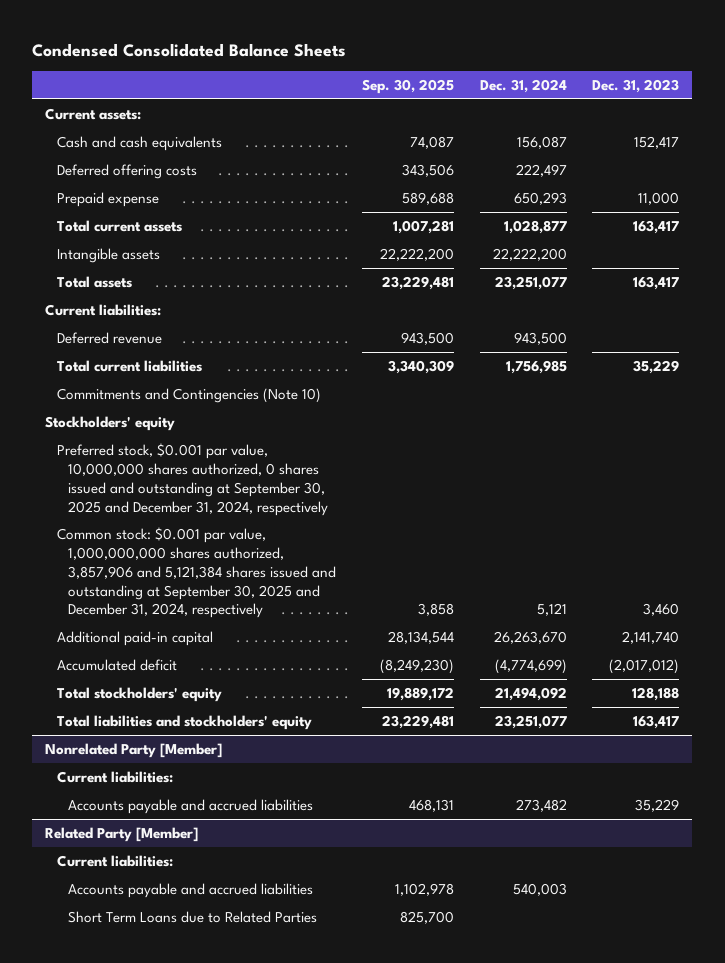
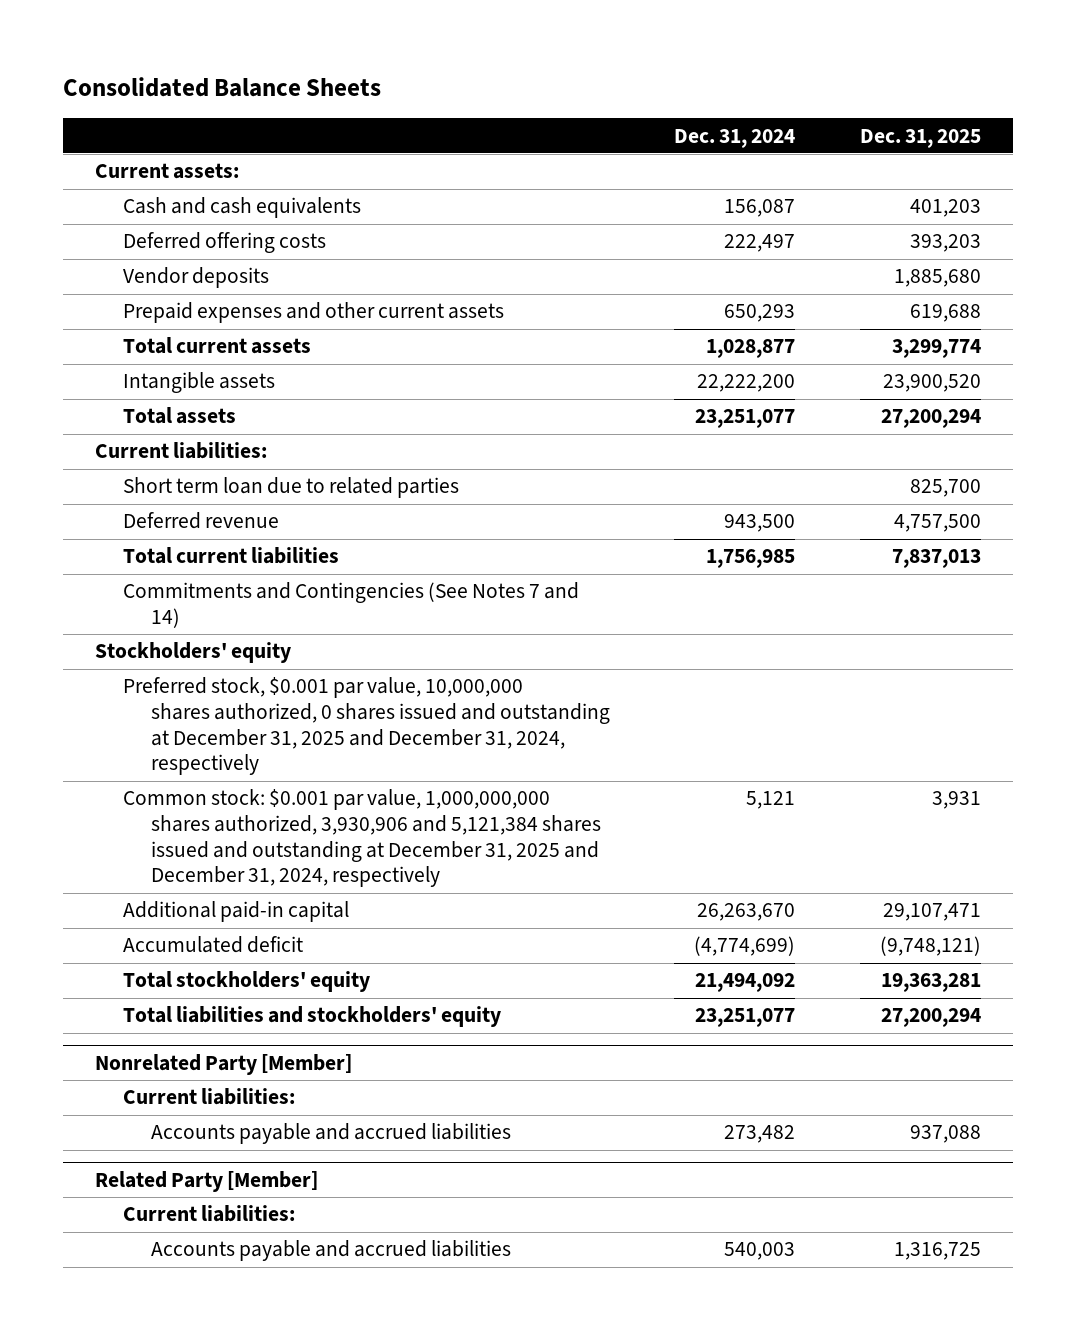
[32,42,347,57] Condensed Consolidated Balance Sheets -> [62,77,381,98] Consolidated Balance Sheets
[361,78,454,94] Sep. 30, 2025 -> none
[592,78,680,93] Dec. 31, 2023 -> none
none -> [860,128,982,148] Dec. 31, 2025
none -> [122,267,269,289] Vendor deposits
[56,191,159,207] Prepaid expense -> [122,302,504,324] Prepaid expenses and other current assets
none -> [122,477,459,499] Short term loan due to related parties
[56,387,321,403] Commitments and Contingencies (Note 10) -> [122,582,579,629] Commitments and Contingencies (See Notes 7 and 14)
[56,442,328,516] Preferred stock, $0.001 par value, 10,000,000 shares authorized, 0 shares issued and outstanding at September 30, 2025 and December 31, 2024, respectively -> [122,677,610,776] Preferred stock, $0.001 par value, 10,000,000 shares authorized, 0 shares issued and outstanding at December 31, 2025 and December 31, 2024, respectively
[56,526,336,619] Common stock: $0.001 par value, 1,000,000,000 shares authorized, 3,857,906 and 5,121,384 shares issued and outstanding at September 30, 2025 and December 31, 2024, respectively -> [122,789,601,888] Common stock: $0.001 par value, 1,000,000,000 shares authorized, 3,930,906 and 5,121,384 shares issued and outstanding at December 31, 2025 and December 31, 2024, respectively
[67,910,317,923] Short Term Loans due to Related Parties -> none

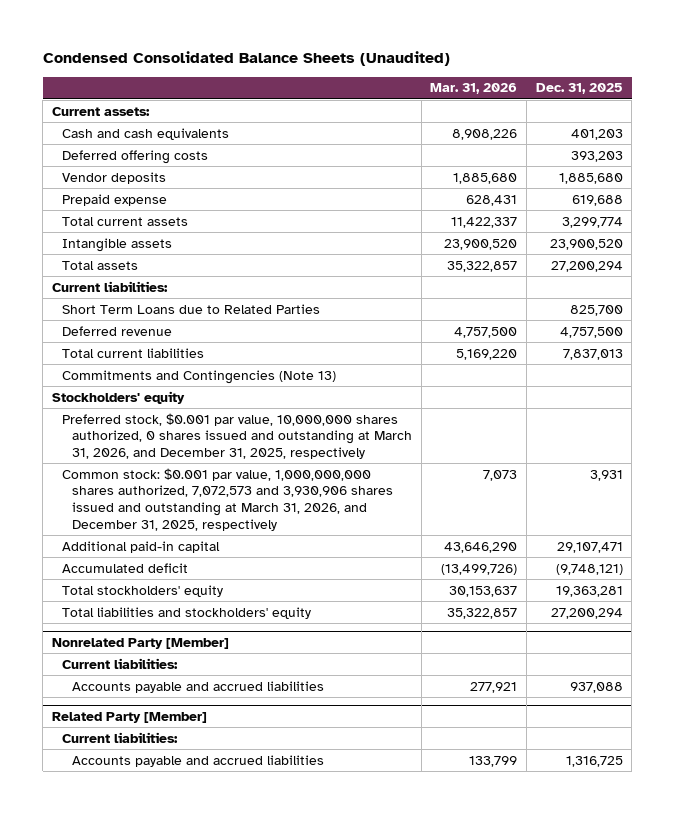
[62,77,381,98] Consolidated Balance Sheets -> [42,51,450,67] Condensed Consolidated Balance Sheets (Unaudited)
[674,128,796,148] Dec. 31, 2024 -> none
none -> [430,83,518,95] Mar. 31, 2026
[122,302,504,324] Prepaid expenses and other current assets -> [61,193,167,206] Prepaid expense
[122,477,459,499] Short term loan due to related parties -> [61,303,320,314] Short Term Loans due to Related Parties
[122,582,579,629] Commitments and Contingencies (See Notes 7 and 14) -> [61,369,336,384] Commitments and Contingencies (Note 13)
[122,677,610,776] Preferred stock, $0.001 par value, 10,000,000 shares authorized, 0 shares issued and outstanding at December 31, 2025 and December 31, 2024, respectively -> [61,412,413,460] Preferred stock, $0.001 par value, 10,000,000 shares authorized, 0 shares issued and outstanding at March 31, 2026, and December 31, 2025, respectively
[122,789,601,888] Common stock: $0.001 par value, 1,000,000,000 shares authorized, 3,930,906 and 5,121,384 shares issued and outstanding at December 31, 2025 and December 31, 2024, respectively -> [61,467,394,531] Common stock: $0.001 par value, 1,000,000,000 shares authorized, 7,072,573 and 3,930,906 shares issued and outstanding at March 31, 2026, and December 31, 2025, respectively

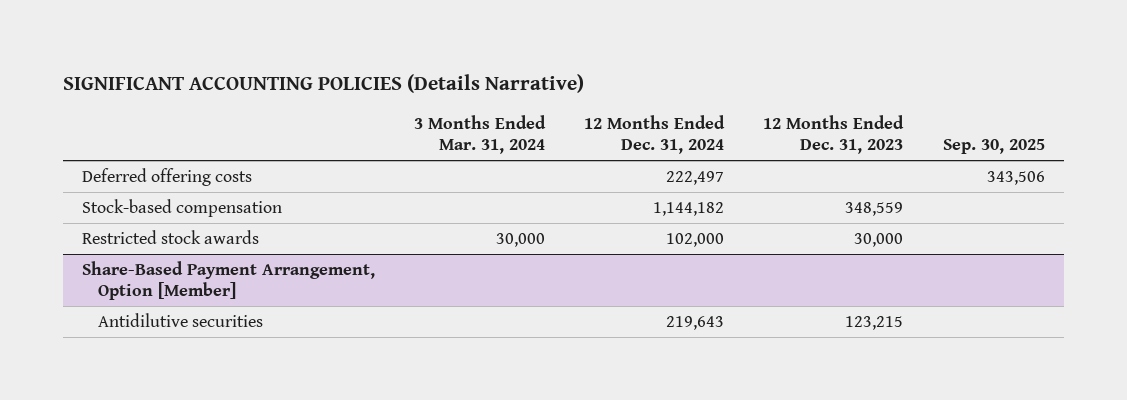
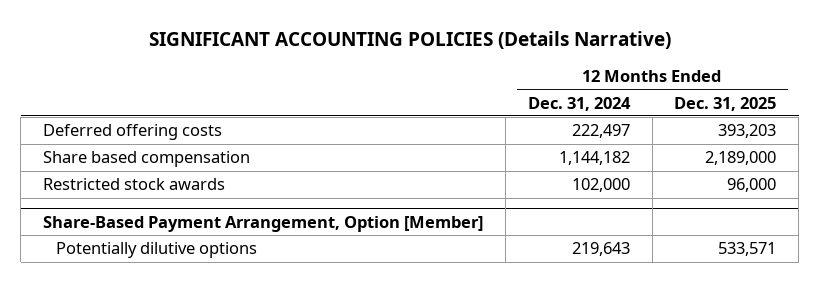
[414,115,547,155] 3 Months Ended Mar. 31, 2024 -> none
[763,115,905,155] 12 Months Ended Dec. 31, 2023 -> none
[942,139,1045,155] Sep. 30, 2025 -> none
none -> [674,96,777,111] Dec. 31, 2025
[82,199,283,218] Stock-based compensation -> [43,151,251,168] Share based compensation
[98,313,264,328] Antidilutive securities -> [56,242,258,259] Potentially dilutive options

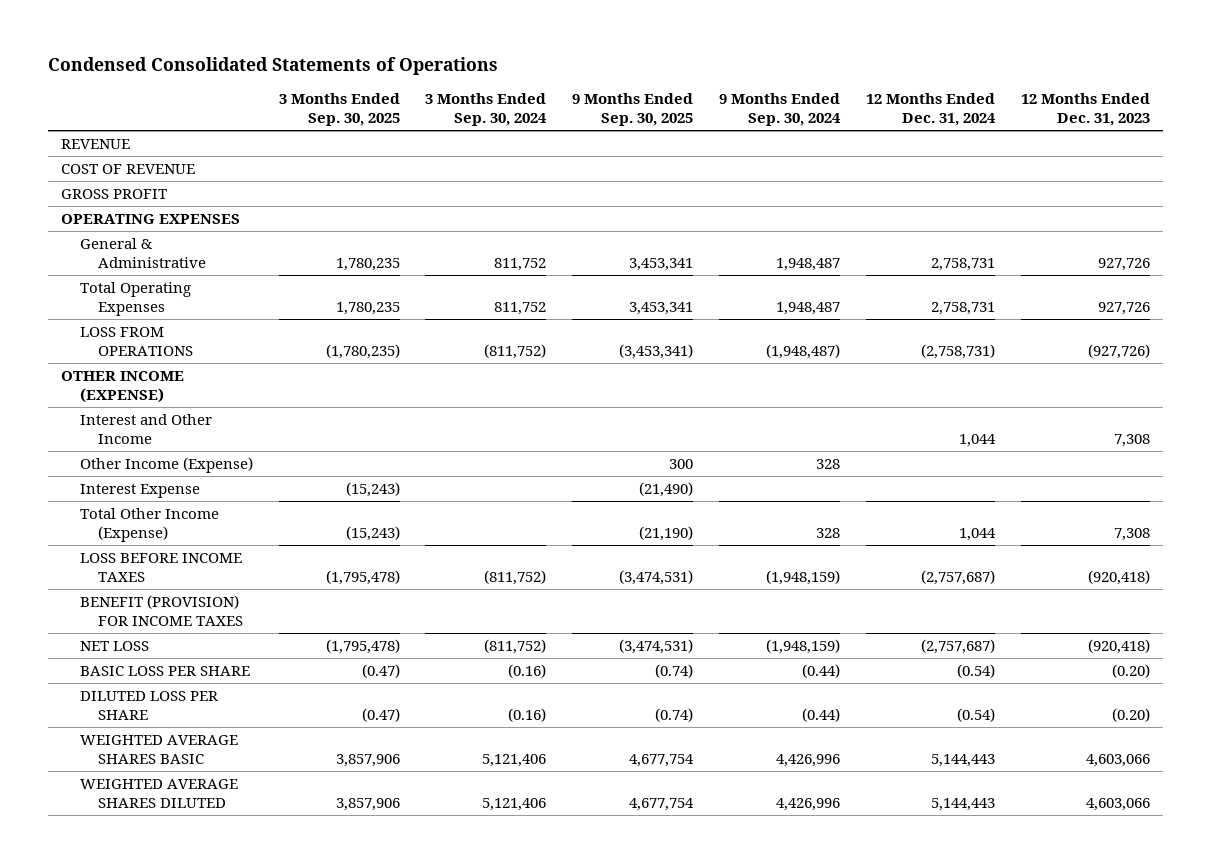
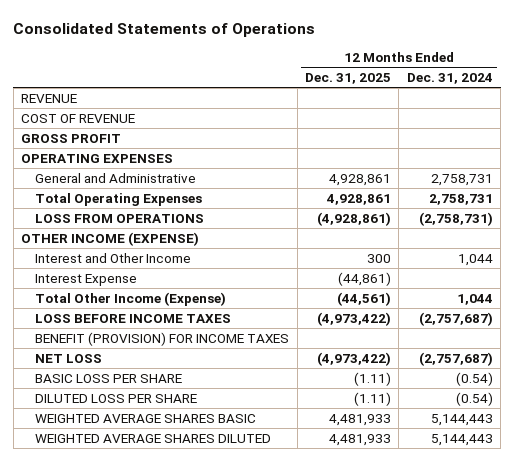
[48,57,499,76] Condensed Consolidated Statements of Operations -> [13,23,316,38] Consolidated Statements of Operations
[278,93,400,127] 3 Months Ended Sep. 30, 2025 -> none
[425,93,548,127] 3 Months Ended Sep. 30, 2024 -> none
[572,93,694,127] 9 Months Ended Sep. 30, 2025 -> none
[719,93,842,127] 9 Months Ended Sep. 30, 2024 -> none
[1021,93,1151,127] 12 Months Ended Dec. 31, 2023 -> none
none -> [304,72,391,84] Dec. 31, 2025
[79,237,207,268] General & Administrative -> [35,172,197,183] General and Administrative
[79,456,253,473] Other Income (Expense) -> none

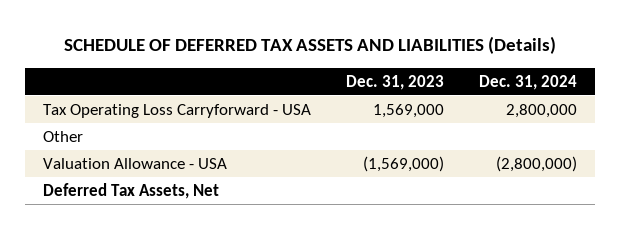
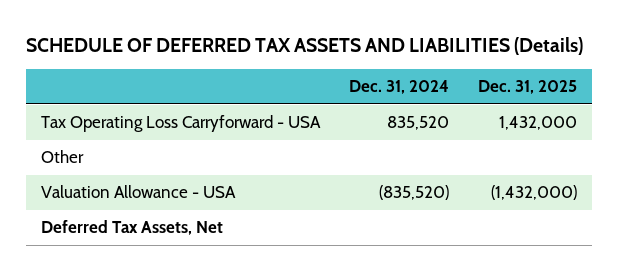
[346,74,445,90] Dec. 31, 2023 -> none
none -> [478,80,578,95] Dec. 31, 2025
[506,103,578,118] 2,800,000 -> [386,116,449,131] 835,520
[496,155,578,172] (2,800,000) -> [378,185,449,201] (835,520)

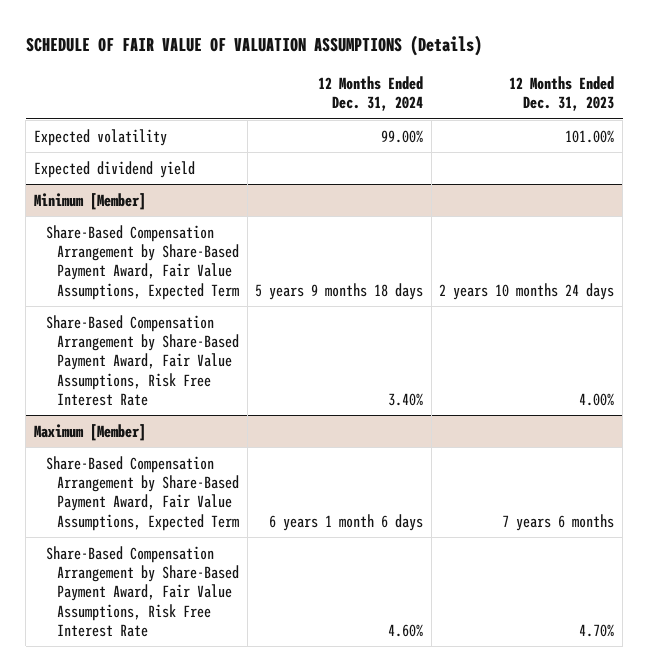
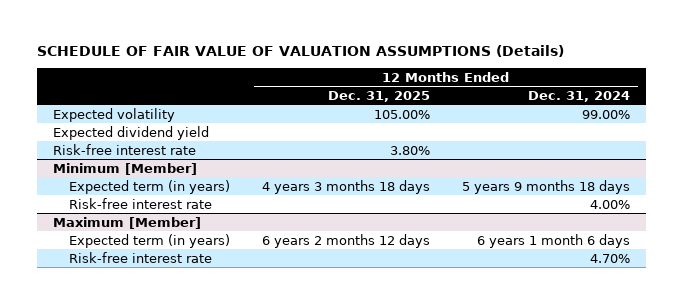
[509,75,615,112] 12 Months Ended Dec. 31, 2023 -> none
none -> [327,90,430,102] Dec. 31, 2025
none -> [52,143,196,155] Risk-free interest rate
[45,224,239,300] Share-Based Compensation Arrangement by Share-Based Payment Award, Fair Value Assumptions, Expected Term -> [68,179,230,194] Expected term (in years)
[45,314,239,406] Share-Based Compensation Arrangement by Share-Based Payment Award, Fair Value Assumptions, Risk Free Interest Rate -> [68,197,212,209] Risk-free interest rate
[388,392,424,406] 3.40% -> [590,199,631,209] 4.00%
[45,455,239,531] Share-Based Compensation Arrangement by Share-Based Payment Award, Fair Value Assumptions, Expected Term -> [68,233,230,248] Expected term (in years)
[45,545,239,637] Share-Based Compensation Arrangement by Share-Based Payment Award, Fair Value Assumptions, Risk Free Interest Rate -> [68,251,212,263] Risk-free interest rate
[388,623,424,637] 4.60% -> [590,253,631,263] 4.70%

